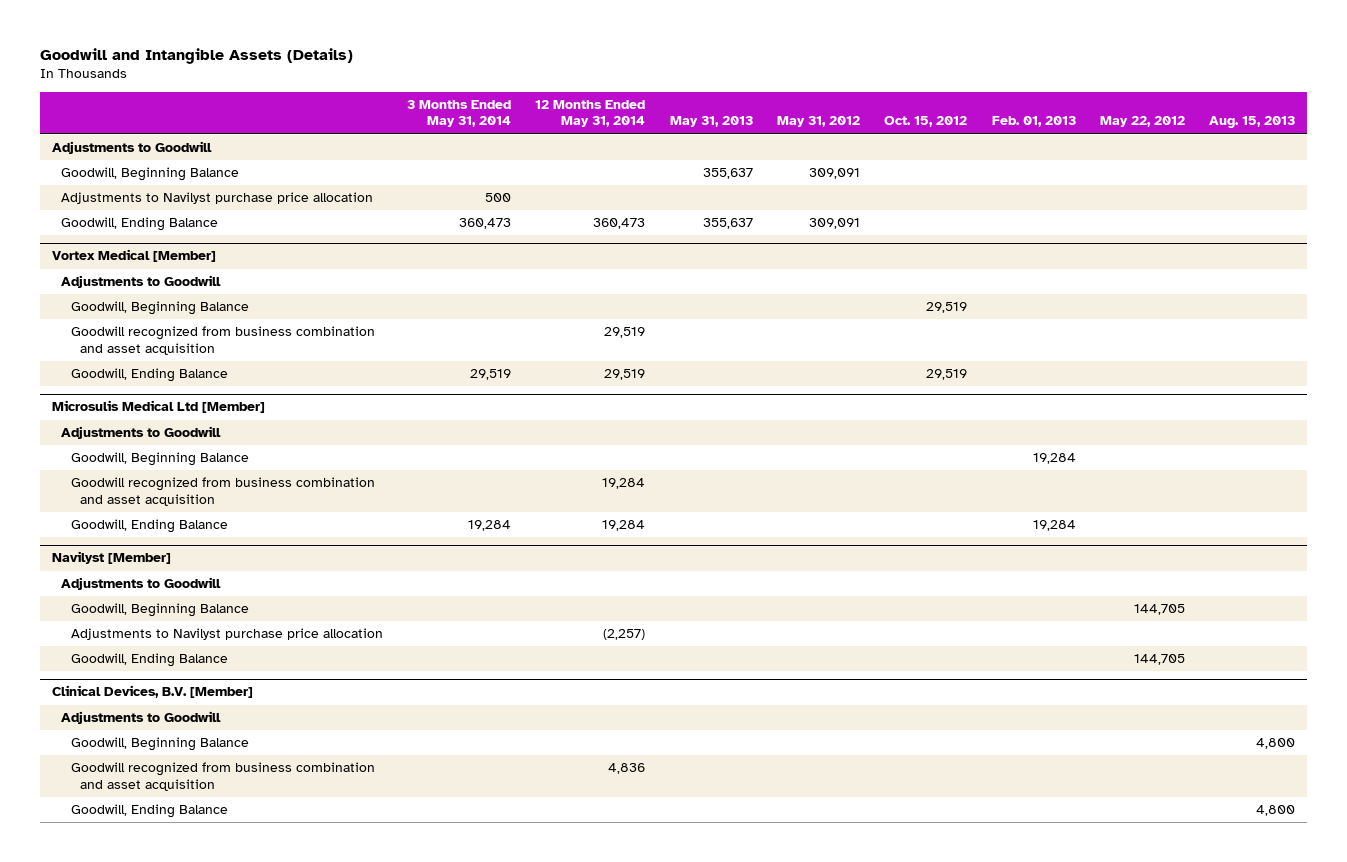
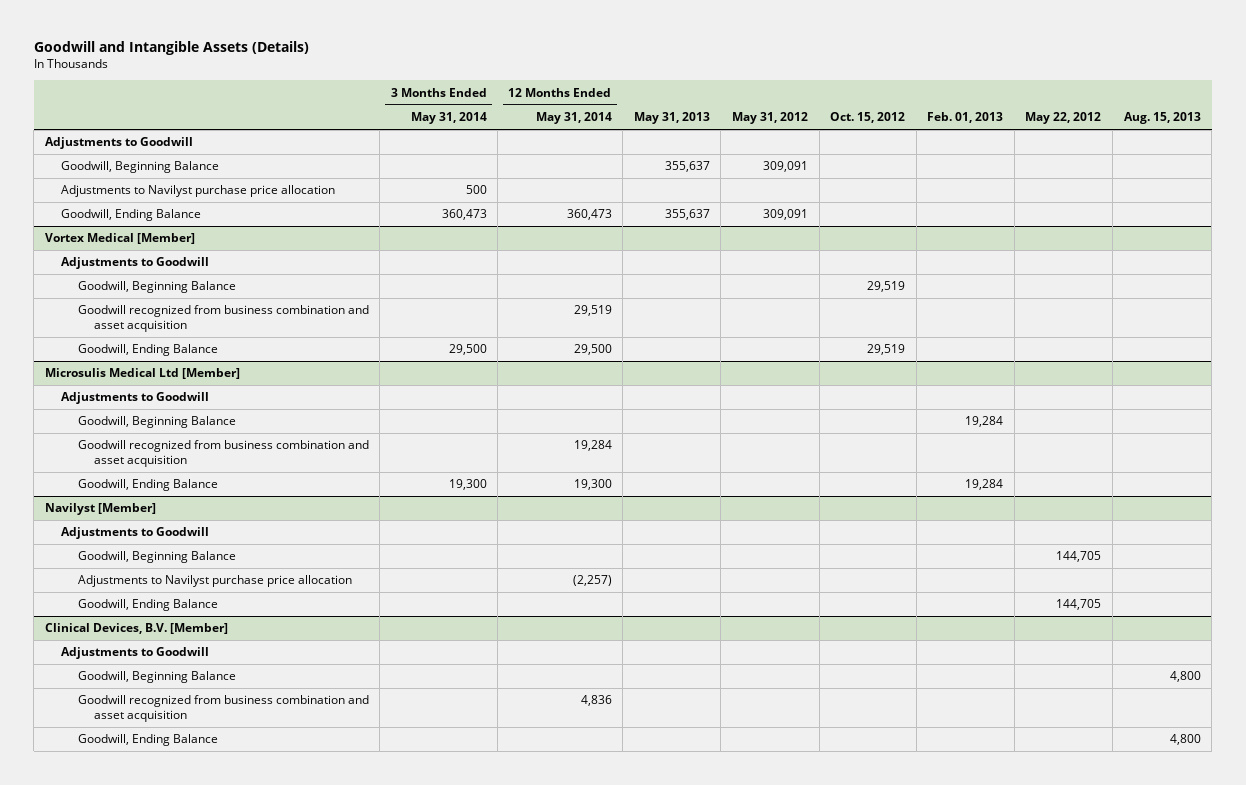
[470,369,512,381] 29,519 -> [448,344,487,356] 29,500
[604,369,646,381] 29,519 -> [573,344,612,356] 29,500
[468,520,512,532] 19,284 -> [448,479,487,491] 19,300
[602,520,646,532] 19,284 -> [573,479,612,491] 19,300

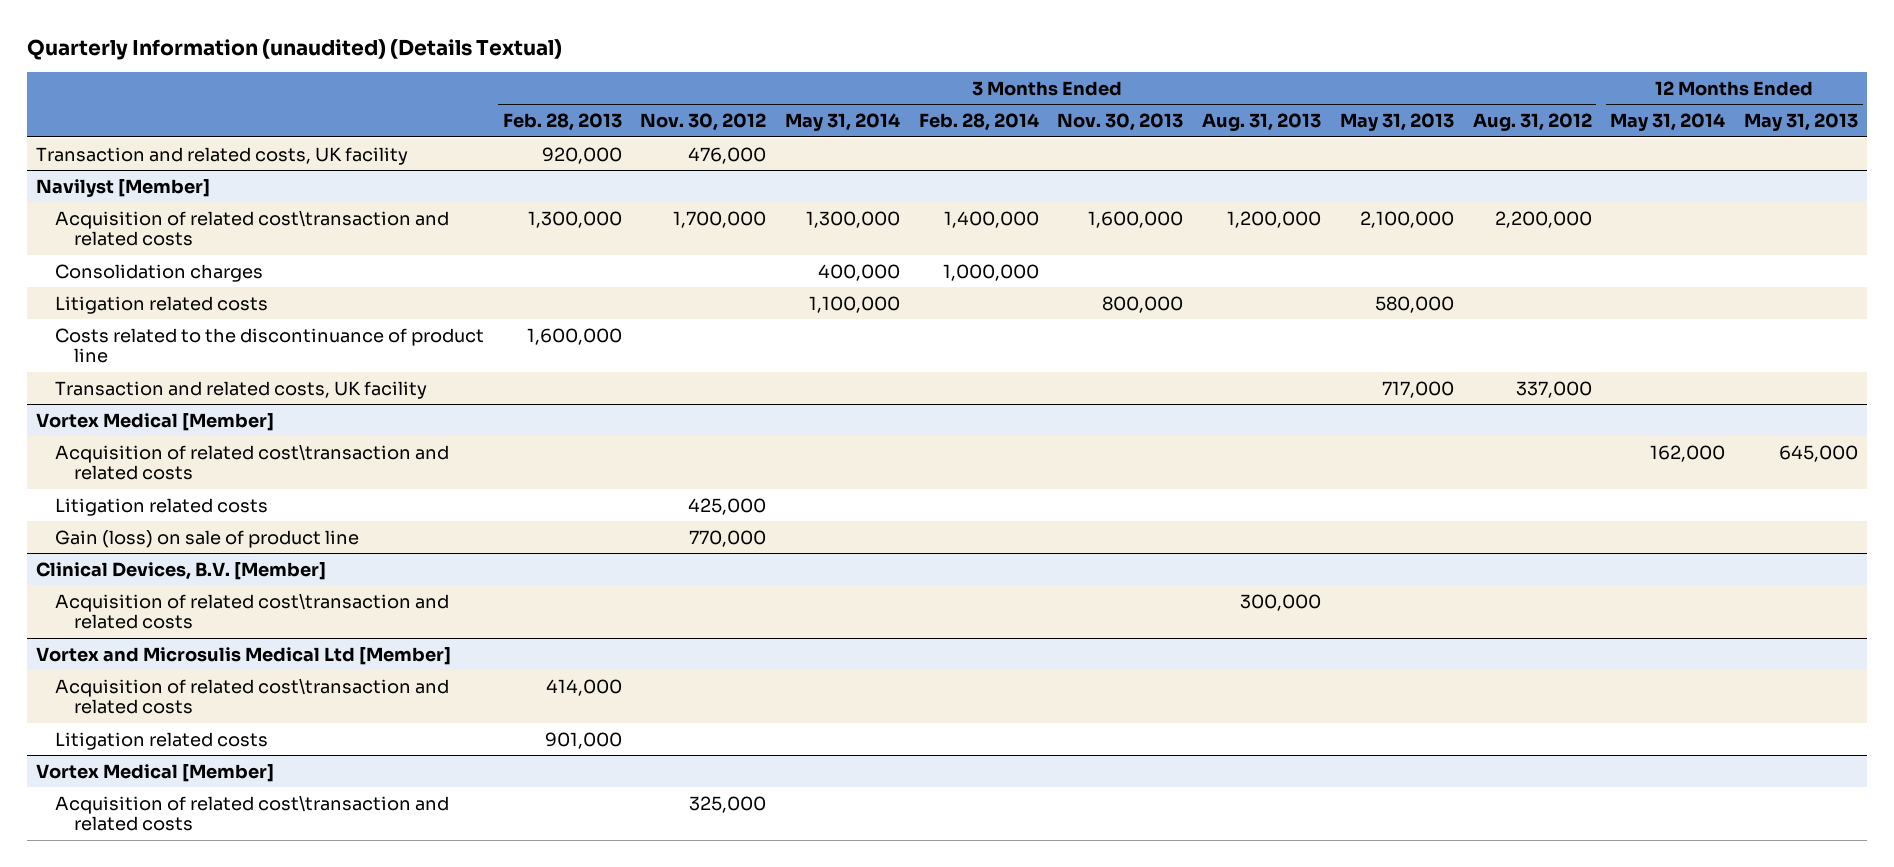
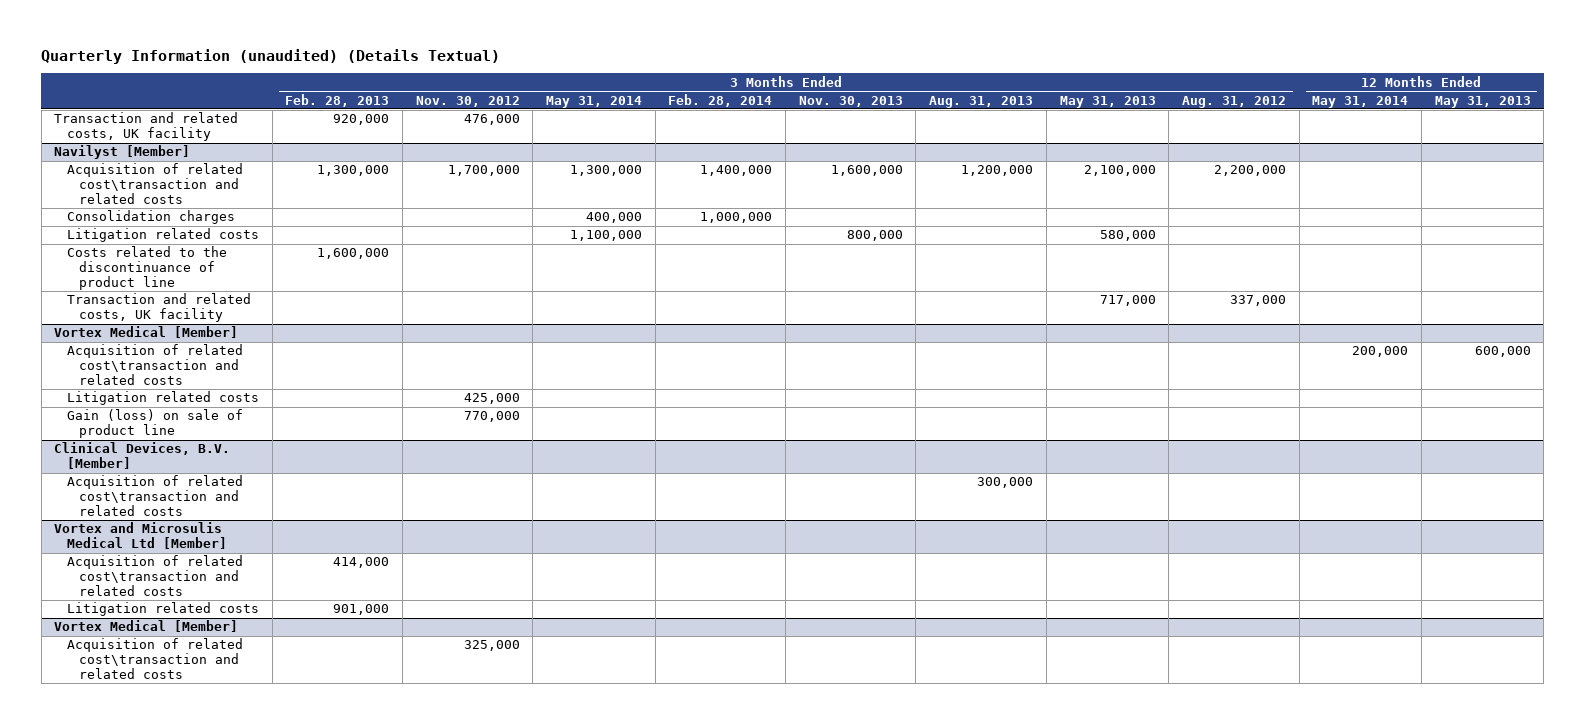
[1650,444,1726,462] 162,000 -> [1352,346,1409,358] 200,000
[1779,444,1859,462] 645,000 -> [1474,346,1531,358] 600,000

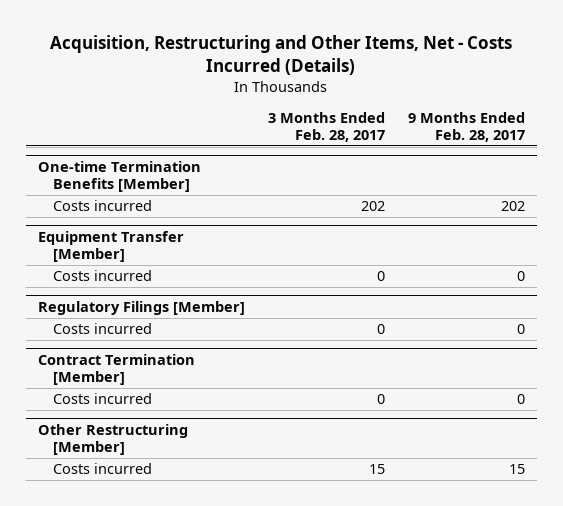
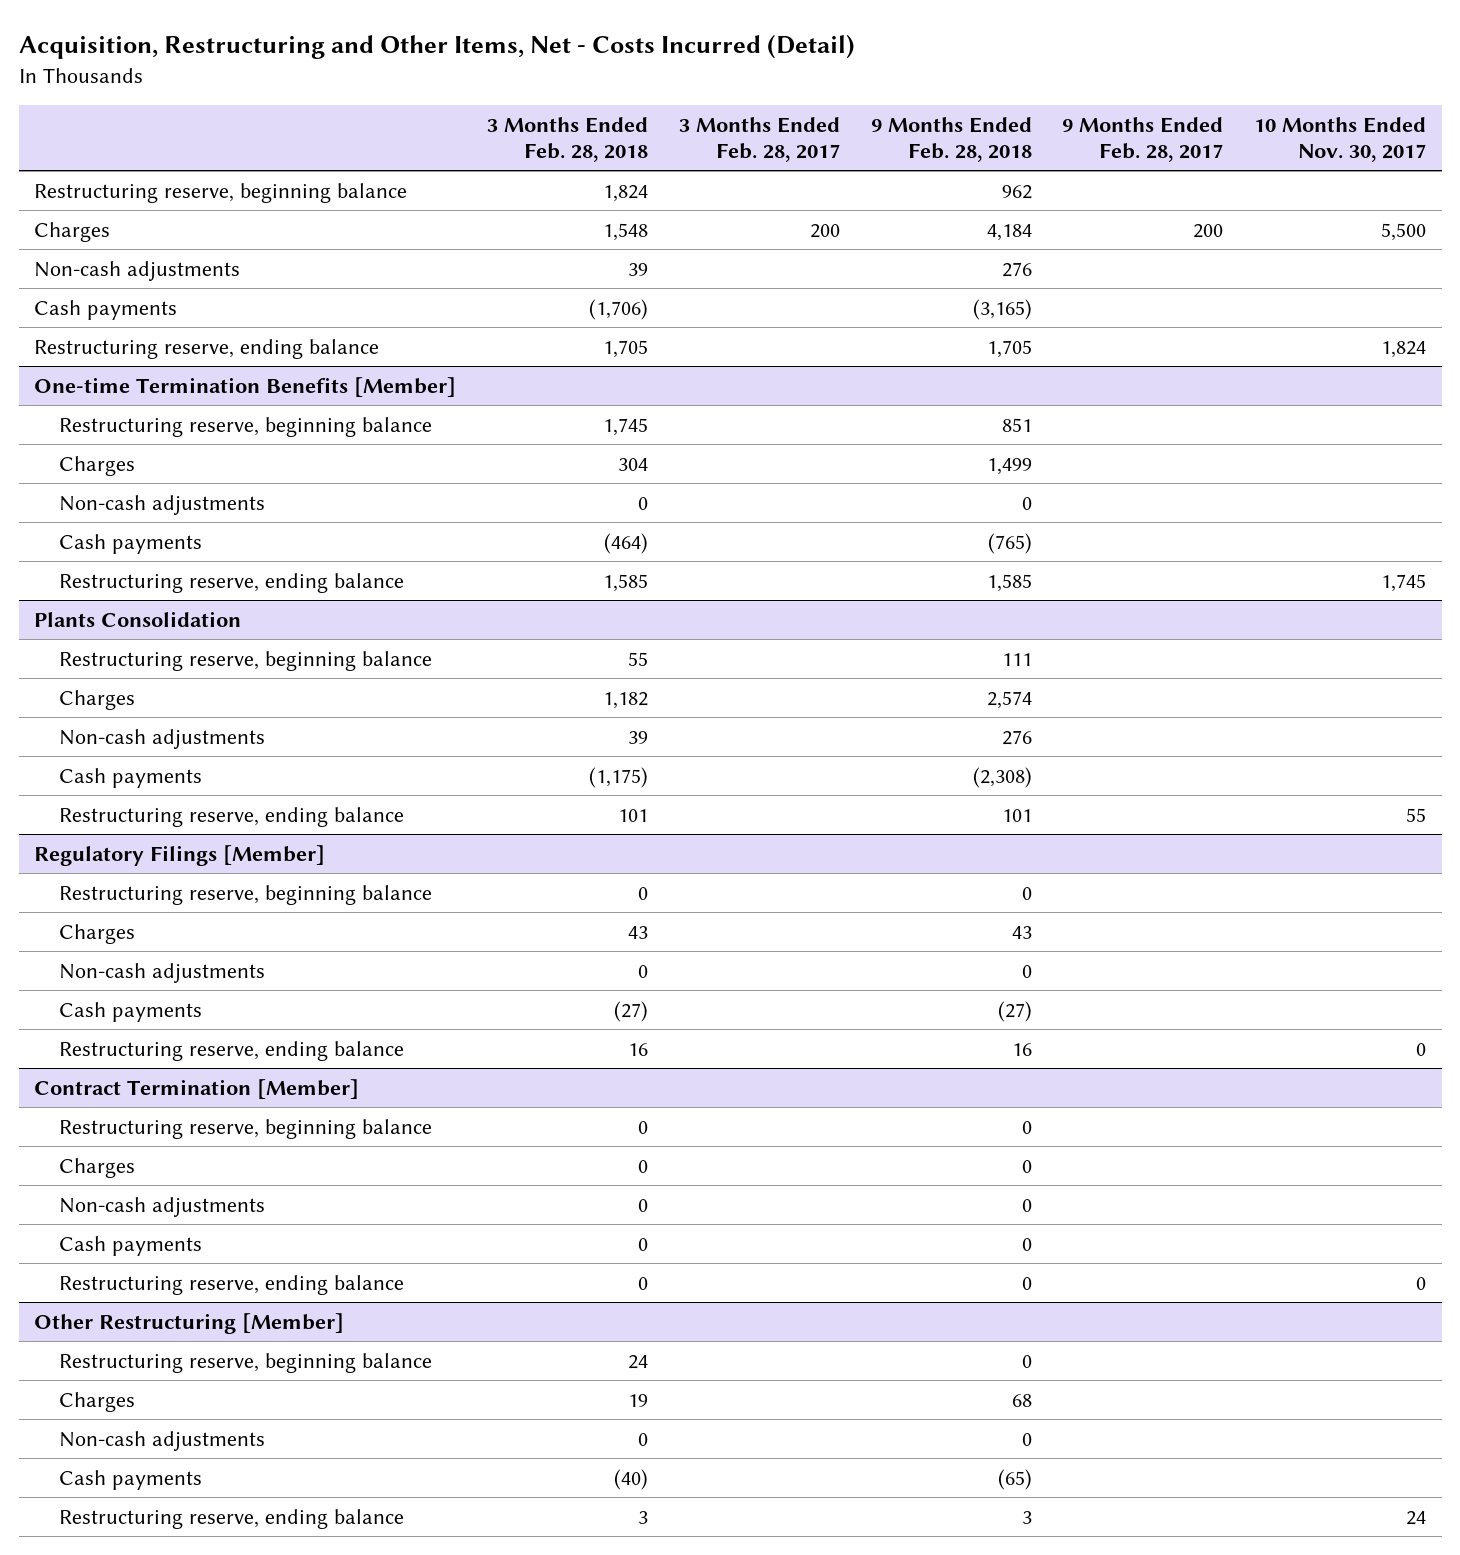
[50,34,513,75] Acquisition, Restructuring and Other Items, Net - Costs Incurred (Details) -> [18,34,855,60] Acquisition, Restructuring and Other Items, Net - Costs Incurred (Detail)
none -> [487,116,649,162] 3 Months Ended Feb. 28, 2018
none -> [870,116,1032,162] 9 Months Ended Feb. 28, 2018
none -> [1254,116,1427,162] 10 Months Ended Nov. 30, 2017
none -> [34,182,408,203] Restructuring reserve, beginning balance
none -> [34,221,111,242] Charges
none -> [34,260,241,281] Non-cash adjustments
none -> [34,299,178,320] Cash payments
none -> [34,338,380,359] Restructuring reserve, ending balance
[53,200,153,212] Costs incurred -> none
[53,270,153,282] Costs incurred -> none
none -> [58,416,432,437] Restructuring reserve, beginning balance
none -> [58,455,135,476] Charges
none -> [58,494,265,515] Non-cash adjustments
none -> [58,533,202,554] Cash payments
none -> [58,572,404,593] Restructuring reserve, ending balance
[37,231,184,263] Equipment Transfer [Member] -> [34,610,242,627] Plants Consolidation
none -> [58,650,432,671] Restructuring reserve, beginning balance
none -> [58,689,135,710] Charges
none -> [58,728,265,749] Non-cash adjustments
none -> [58,767,202,788] Cash payments
none -> [58,806,404,827] Restructuring reserve, ending balance
[53,323,153,335] Costs incurred -> none
none -> [58,884,432,905] Restructuring reserve, beginning balance
none -> [58,923,135,944] Charges
none -> [58,962,265,983] Non-cash adjustments
none -> [58,1001,202,1022] Cash payments
none -> [58,1040,404,1061] Restructuring reserve, ending balance
[53,393,153,405] Costs incurred -> none
none -> [58,1118,432,1139] Restructuring reserve, beginning balance
none -> [58,1157,135,1178] Charges
none -> [58,1196,265,1217] Non-cash adjustments
none -> [58,1235,202,1256] Cash payments
none -> [58,1274,404,1295] Restructuring reserve, ending balance
[53,463,153,475] Costs incurred -> none
none -> [58,1352,432,1373] Restructuring reserve, beginning balance
none -> [58,1391,135,1412] Charges
none -> [58,1430,265,1451] Non-cash adjustments
none -> [58,1469,202,1490] Cash payments
none -> [58,1508,404,1529] Restructuring reserve, ending balance

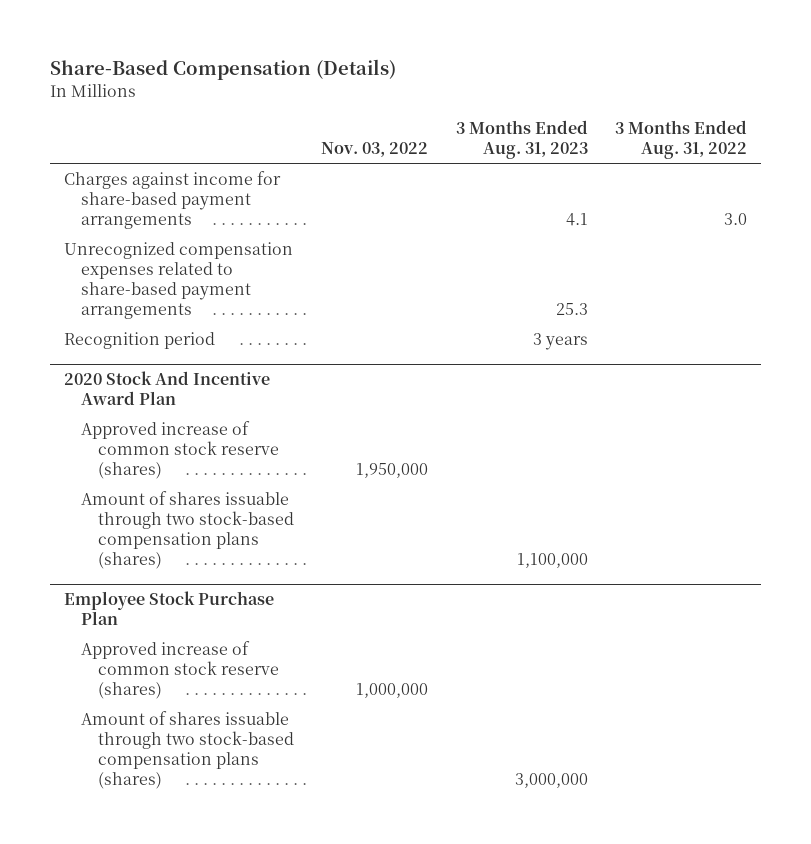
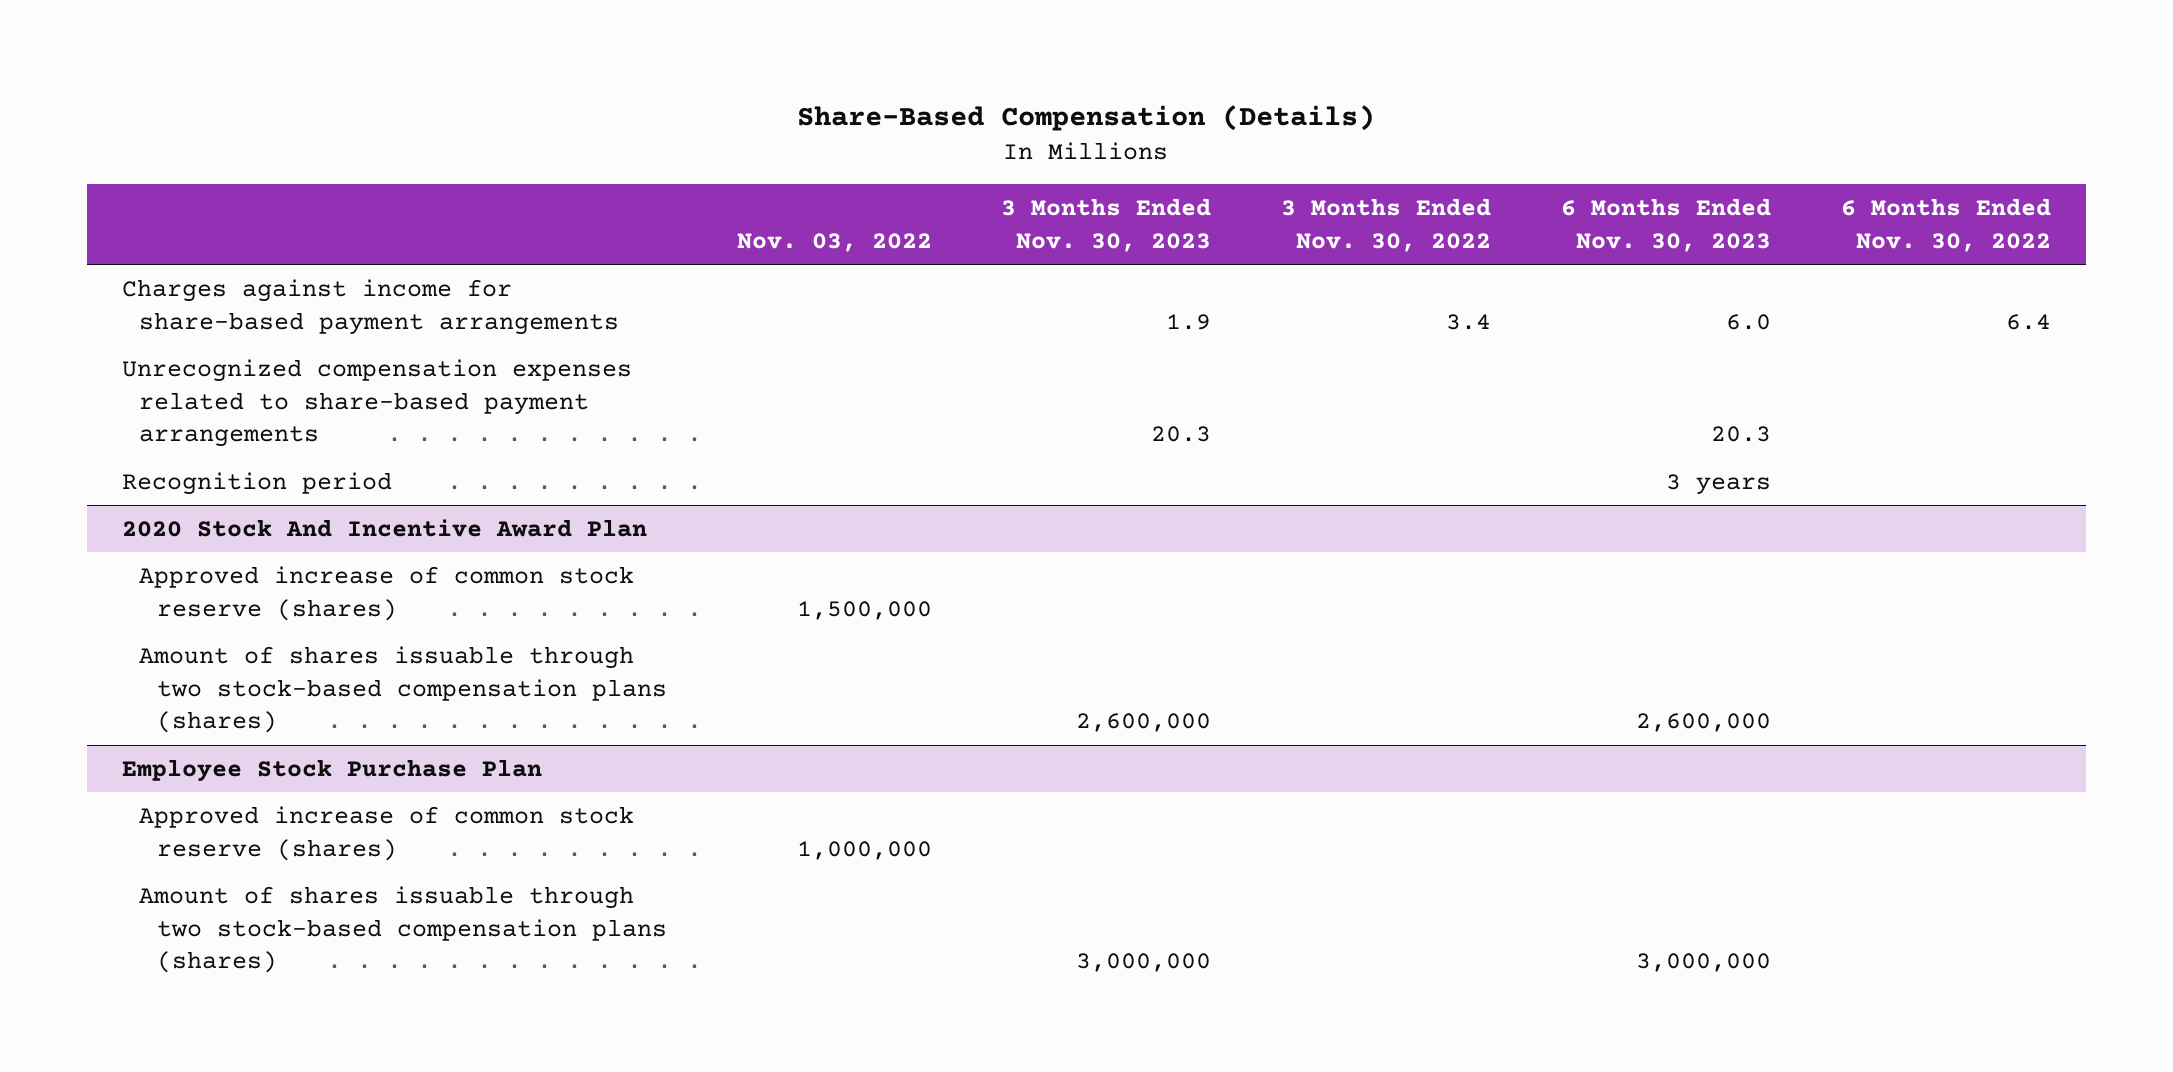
[455,119,588,159] 3 Months Ended Aug. 31, 2023 -> none
[614,119,747,159] 3 Months Ended Aug. 31, 2022 -> none
none -> [1001,198,1212,252] 3 Months Ended Nov. 30, 2023
none -> [1281,198,1492,252] 3 Months Ended Nov. 30, 2022
none -> [1561,198,1772,252] 6 Months Ended Nov. 30, 2023
none -> [1841,198,2052,252] 6 Months Ended Nov. 30, 2022
[356,463,429,479] 1,950,000 -> [796,600,932,620] 1,500,000

